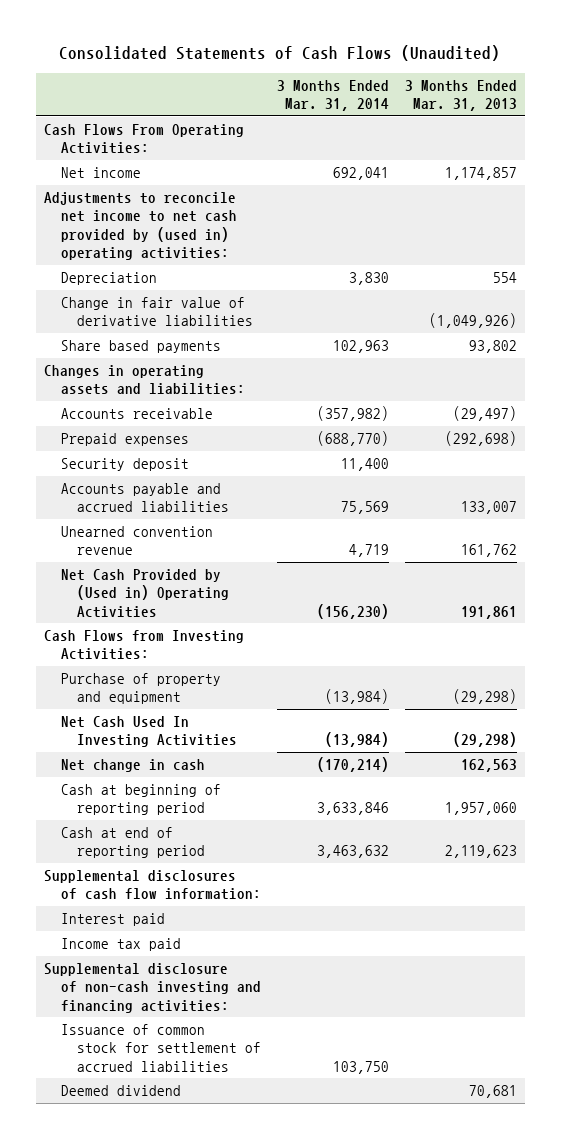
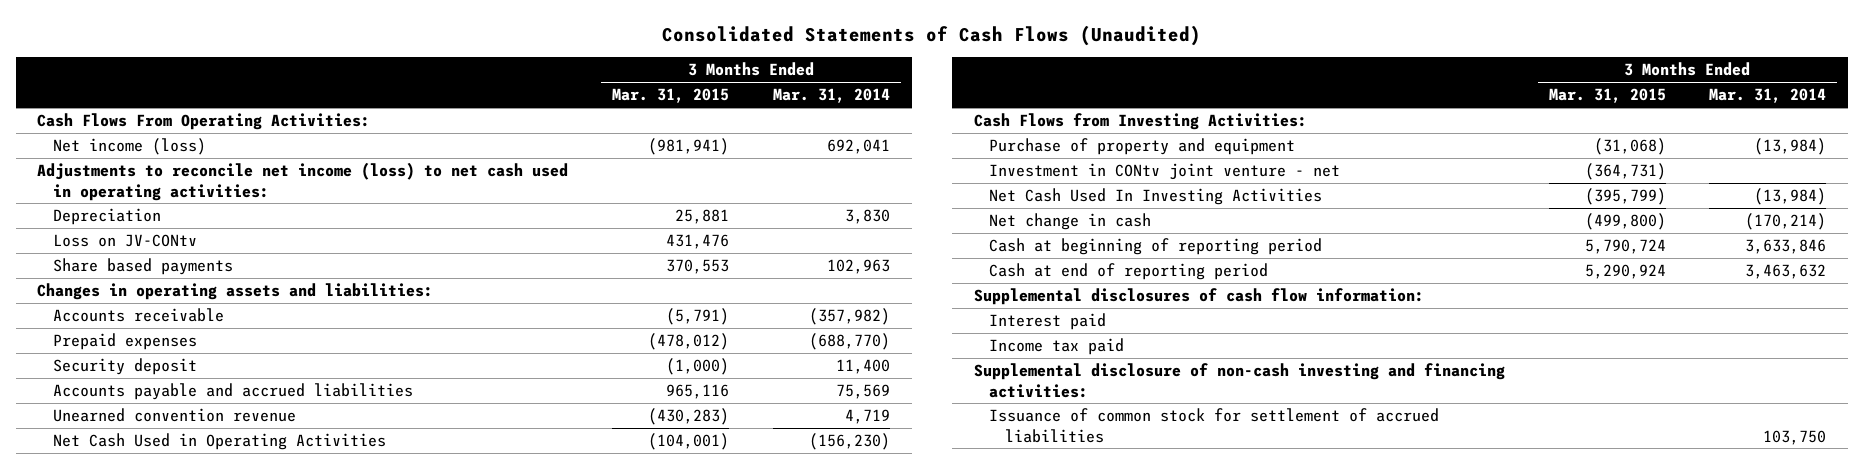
[404,79,517,112] 3 Months Ended Mar. 31, 2013 -> none
none -> [612,88,730,104] Mar. 31, 2015
[60,166,141,178] Net income -> [52,138,206,156] Net income (loss)
[43,191,237,261] Adjustments to reconcile net income to net cash provided by (used in) operating activities: -> [37,162,569,201] Adjustments to reconcile net income (loss) to net cash used in operating activities:
[60,296,254,327] Change in fair value of derivative liabilities -> none
none -> [52,234,197,248] Loss on JV-CONtv
[60,568,230,618] Net Cash Provided by (Used in) Operating Activities -> [52,433,386,451] Net Cash Used in Operating Activities
none -> [989,163,1341,181] Investment in CONtv joint venture - net
[60,1084,181,1096] Deemed dividend -> none

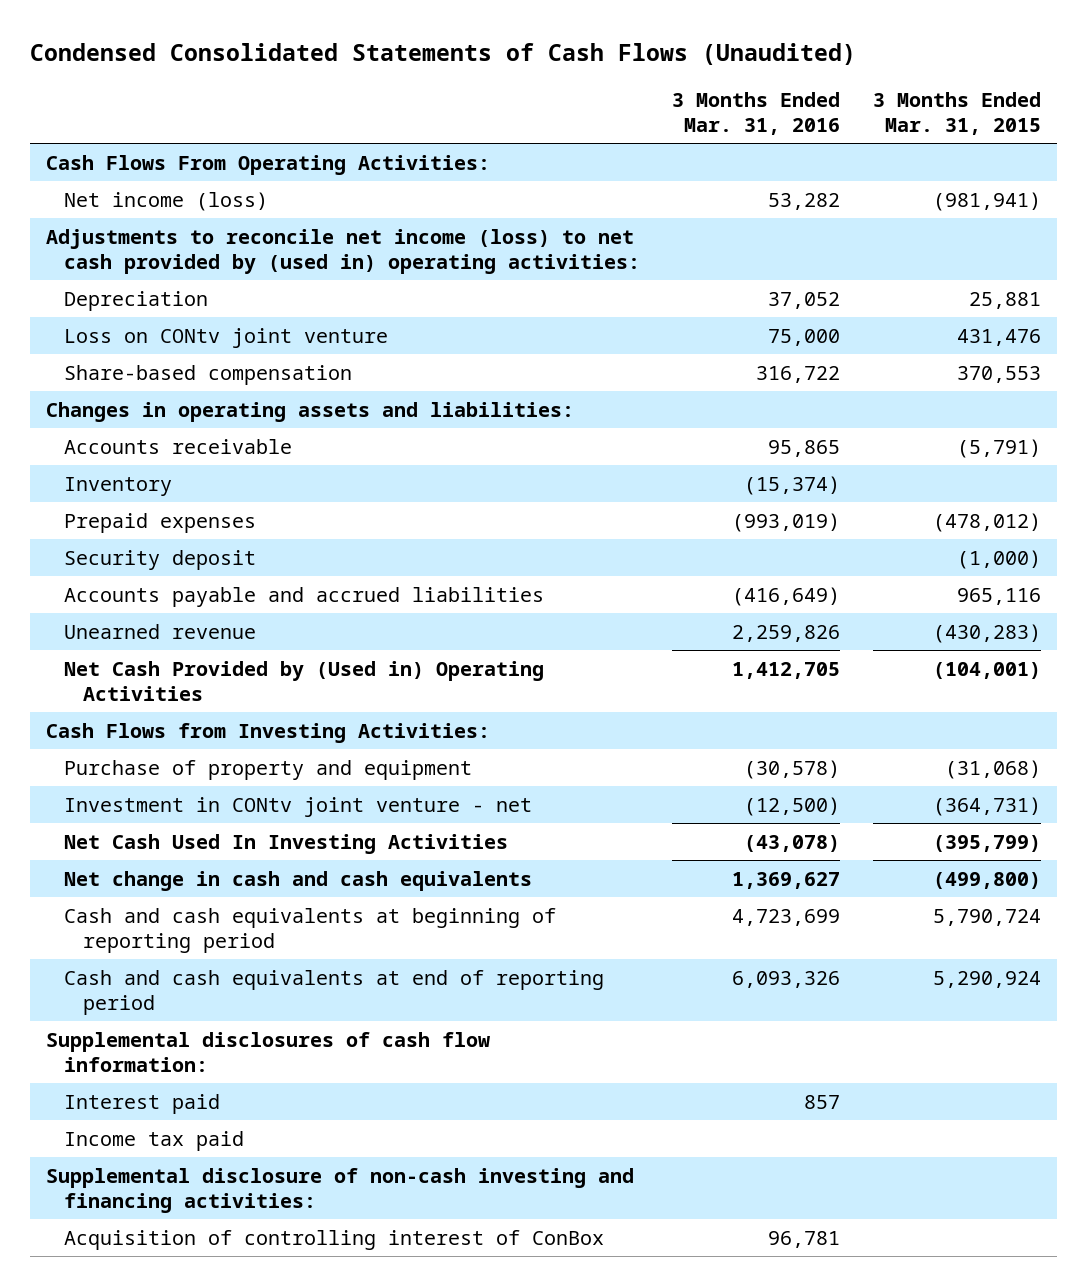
[661,24,1201,46] Consolidated Statements of Cash Flows (Unaudited) -> [29,42,856,65] Condensed Consolidated Statements of Cash Flows (Unaudited)
[772,88,890,104] Mar. 31, 2014 -> none
none -> [672,91,841,135] 3 Months Ended Mar. 31, 2016
[37,162,569,201] Adjustments to reconcile net income (loss) to net cash used in operating activities: -> [45,228,641,274] Adjustments to reconcile net income (loss) to net cash provided by (used in) operating activities:
[52,234,197,248] Loss on JV-CONtv -> [64,327,389,348] Loss on CONtv joint venture
[52,258,233,276] Share based payments -> [64,364,353,385] Share-based compensation
none -> [64,476,173,496] Inventory
[52,408,296,423] Unearned convention revenue -> [64,623,257,639] Unearned revenue
[52,433,386,451] Net Cash Used in Operating Activities -> [64,660,545,701] Net Cash Provided by (Used in) Operating Activities
[989,213,1152,231] Net change in cash -> [64,870,533,891] Net change in cash and cash equivalents
[989,238,1323,256] Cash at beginning of reporting period -> [64,907,557,953] Cash and cash equivalents at beginning of reporting period
[989,263,1269,281] Cash at end of reporting period -> [64,969,605,1015] Cash and cash equivalents at end of reporting period
[989,408,1440,443] Issuance of common stock for settlement of accrued liabilities -> [64,1229,605,1250] Acquisition of controlling interest of ConBox

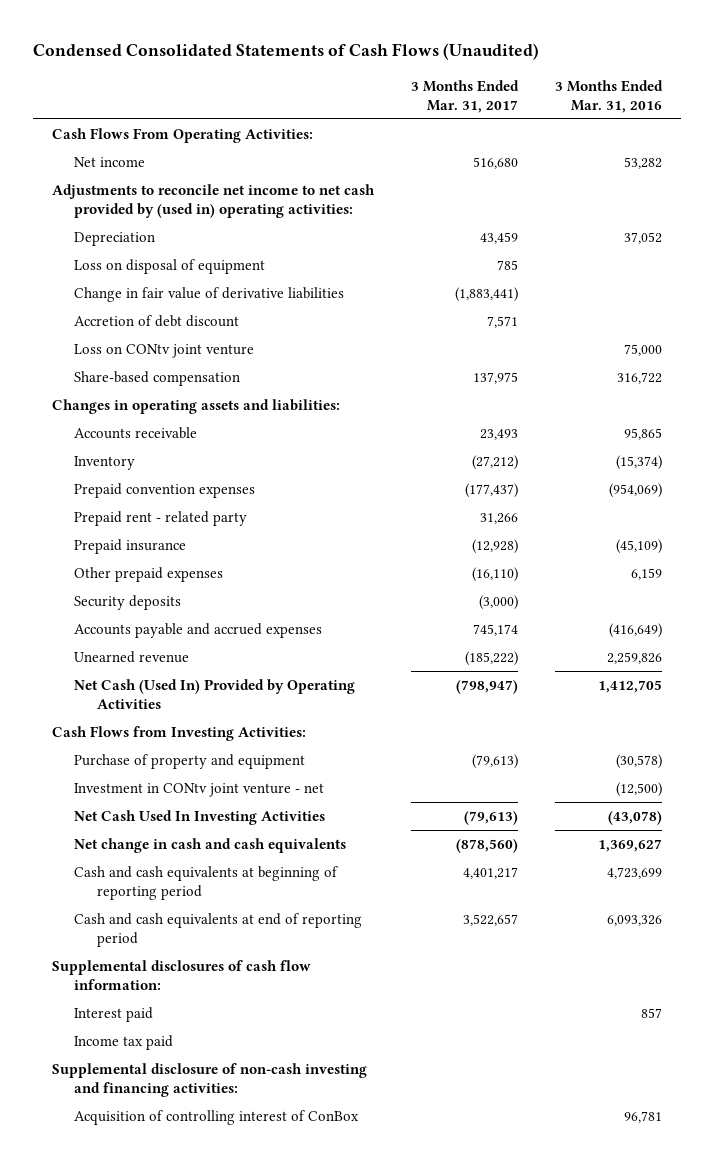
[872,91,1041,135] 3 Months Ended Mar. 31, 2015 -> none
none -> [411,79,520,113] 3 Months Ended Mar. 31, 2017
[64,191,269,211] Net income (loss) -> [74,156,146,167] Net income
[45,228,641,274] Adjustments to reconcile net income (loss) to net cash provided by (used in) operating activities: -> [51,183,375,218] Adjustments to reconcile net income to net cash provided by (used in) operating activities:
none -> [74,258,266,274] Loss on disposal of equipment
none -> [74,286,345,302] Change in fair value of derivative liabilities
none -> [74,314,240,327] Accretion of debt discount
[64,512,257,533] Prepaid expenses -> [74,482,256,498] Prepaid convention expenses
[732,512,841,532] (993,019) -> [609,482,663,498] (954,069)
none -> [74,510,248,526] Prepaid rent - related party
none -> [74,538,187,554] Prepaid insurance
none -> [74,566,224,582] Other prepaid expenses
[64,549,257,570] Security deposit -> [74,594,182,610] Security deposits
[64,586,545,607] Accounts payable and accrued liabilities -> [74,622,323,638] Accounts payable and accrued expenses
[64,660,545,701] Net Cash Provided by (Used in) Operating Activities -> [74,678,356,709] Net Cash (Used In) Provided by Operating Activities

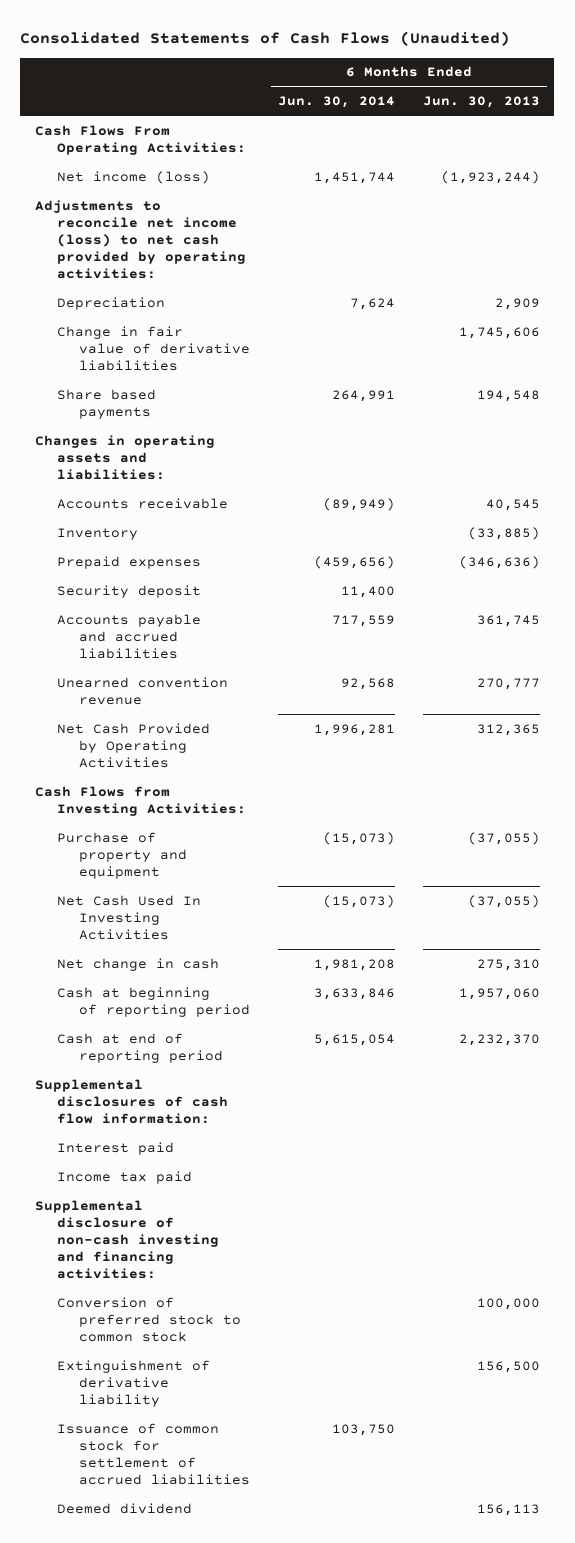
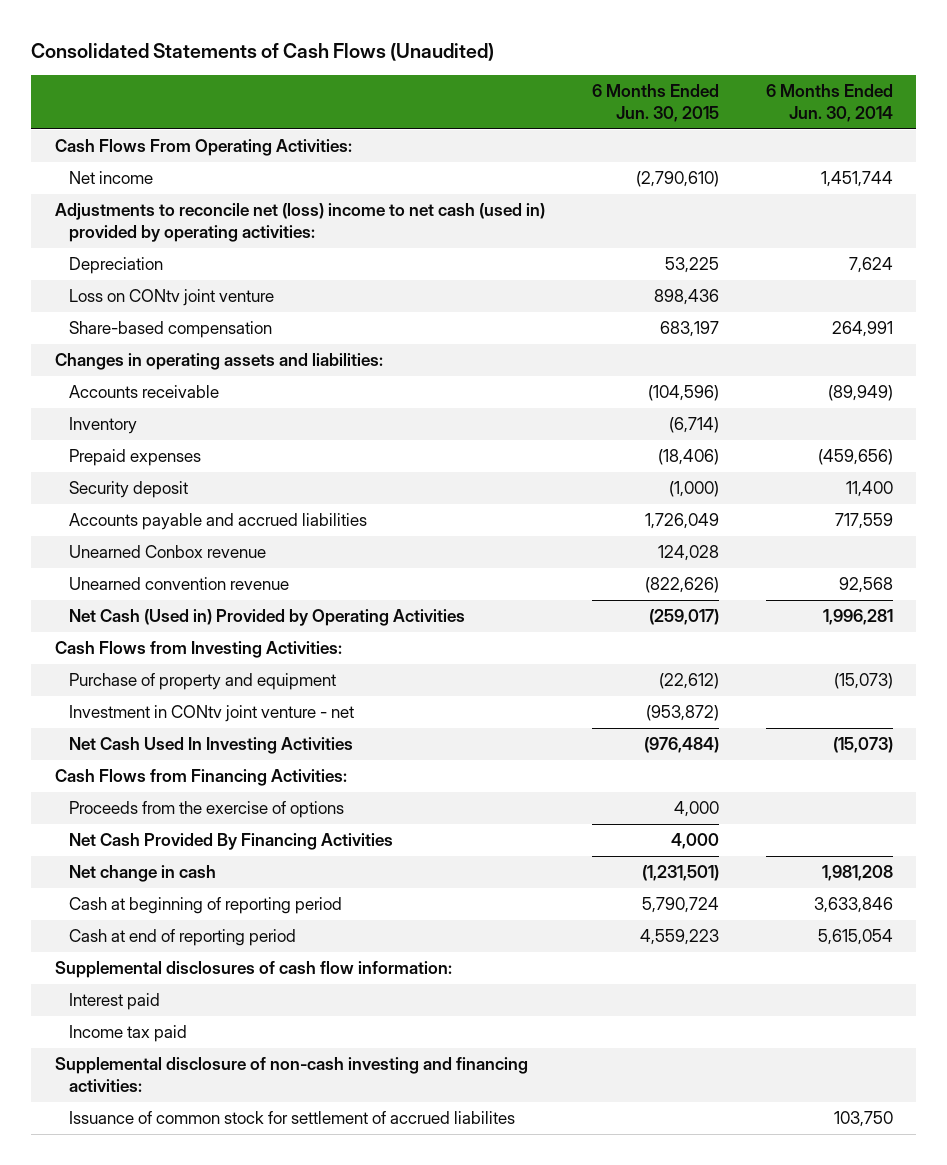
[423,95,541,108] Jun. 30, 2013 -> none
none -> [591,84,719,122] 6 Months Ended Jun. 30, 2015
[56,170,210,184] Net income (loss) -> [69,171,154,185] Net income
[34,199,246,280] Adjustments to reconcile net income (loss) to net cash provided by operating activities: -> [54,203,545,242] Adjustments to reconcile net (loss) income to net cash (used in) provided by operating activities:
[56,325,251,371] Change in fair value of derivative liabilities -> none
none -> [69,289,275,307] Loss on CONtv joint venture
[56,388,156,419] Share based payments -> [69,321,273,339] Share-based compensation
none -> [69,545,267,559] Unearned Conbox revenue
[56,722,210,768] Net Cash Provided by Operating Activities -> [69,609,466,627] Net Cash (Used in) Provided by Operating Activities
none -> [69,705,355,723] Investment in CONtv joint venture - net
none -> [54,769,347,787] Cash Flows from Financing Activities:
none -> [69,801,345,819] Proceeds from the exercise of options
none -> [69,833,394,851] Net Cash Provided By Financing Activities
[56,1296,242,1342] Conversion of preferred stock to common stock -> none
[56,1359,210,1407] Extinguishment of derivative liability -> none
[56,1502,192,1514] Deemed dividend -> none
[56,1422,251,1486] Issuance of common stock for settlement of accrued liabilities -> [69,1111,516,1125] Issuance of common stock for settlement of accrued liabilites

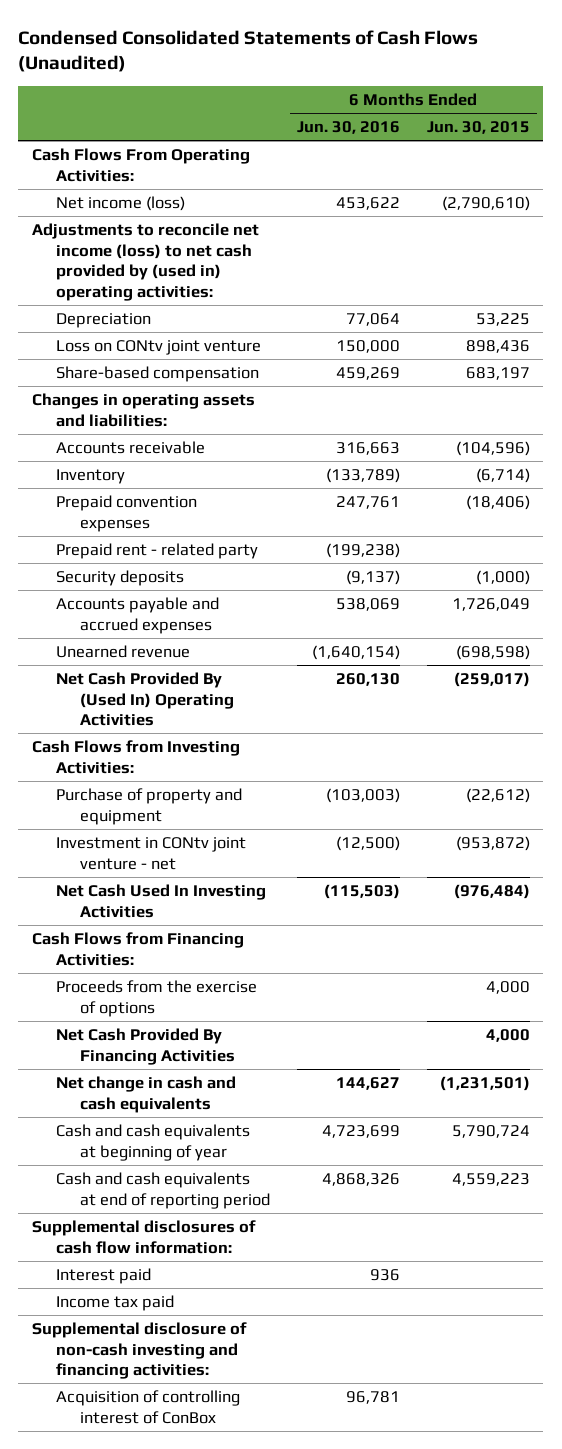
[31,42,495,61] Consolidated Statements of Cash Flows (Unaudited) -> [18,29,479,73] Condensed Consolidated Statements of Cash Flows (Unaudited)
[765,84,893,122] 6 Months Ended Jun. 30, 2014 -> none
none -> [296,120,400,134] Jun. 30, 2016
[69,171,154,185] Net income -> [55,195,185,211] Net income (loss)
[54,203,545,242] Adjustments to reconcile net (loss) income to net cash (used in) provided by operating activities: -> [31,222,259,301] Adjustments to reconcile net income (loss) to net cash provided by (used in) operating activities:
[69,545,267,559] Unearned Conbox revenue -> none
[69,449,202,467] Prepaid expenses -> [55,494,197,532] Prepaid convention expenses
none -> [55,542,258,559] Prepaid rent - related party
[69,481,189,499] Security deposit -> [55,569,184,586] Security deposits
[69,513,368,531] Accounts payable and accrued liabilities -> [55,596,219,634] Accounts payable and accrued expenses
[69,577,290,591] Unearned convention revenue -> [55,644,190,658] Unearned revenue
[644,577,719,594] (822,626) -> [455,644,530,660] (698,598)
[69,609,466,627] Net Cash (Used in) Provided by Operating Activities -> [55,671,235,727] Net Cash Provided By (Used In) Operating Activities
[69,865,217,883] Net change in cash -> [55,1075,236,1113] Net change in cash and cash equivalents
[69,897,343,915] Cash at beginning of reporting period -> [55,1123,250,1161] Cash and cash equivalents at beginning of year
[69,929,297,947] Cash at end of reporting period -> [55,1171,271,1209] Cash and cash equivalents at end of reporting period
[69,1111,516,1125] Issuance of common stock for settlement of accrued liabilites -> [55,1389,240,1424] Acquisition of controlling interest of ConBox

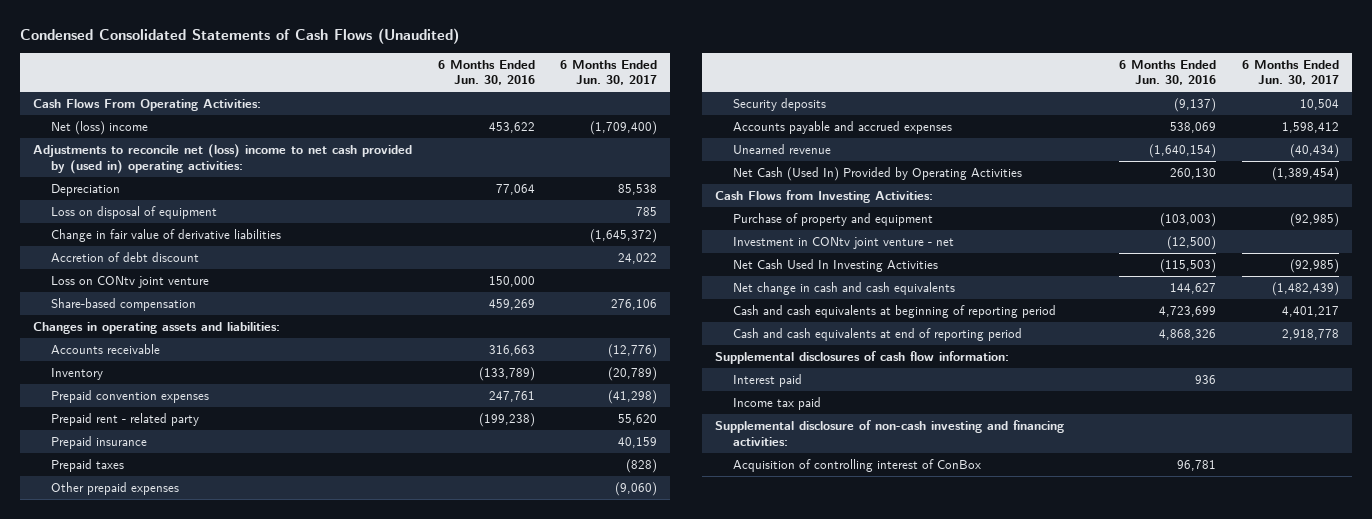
[426,120,530,134] Jun. 30, 2015 -> none
none -> [560,59,658,86] 6 Months Ended Jun. 30, 2017
[55,195,185,211] Net income (loss) -> [50,120,148,135] Net (loss) income
[31,222,259,301] Adjustments to reconcile net income (loss) to net cash provided by (used in) operating activities: -> [32,143,412,174] Adjustments to reconcile net (loss) income to net cash provided by (used in) operating activities:
none -> [50,205,217,219] Loss on disposal of equipment
none -> [50,228,281,242] Change in fair value of derivative liabilities
none -> [50,251,199,262] Accretion of debt discount
none -> [50,435,147,449] Prepaid insurance
none -> [50,458,124,472] Prepaid taxes
none -> [50,481,179,495] Other prepaid expenses
[55,671,235,727] Net Cash Provided By (Used In) Operating Activities -> [732,166,1022,181] Net Cash (Used In) Provided by Operating Activities
[31,931,244,966] Cash Flows from Financing Activities: -> none
[55,979,257,1017] Proceeds from the exercise of options -> none
[55,1027,236,1065] Net Cash Provided By Financing Activities -> none
[55,1123,250,1161] Cash and cash equivalents at beginning of year -> [732,304,1056,318] Cash and cash equivalents at beginning of reporting period

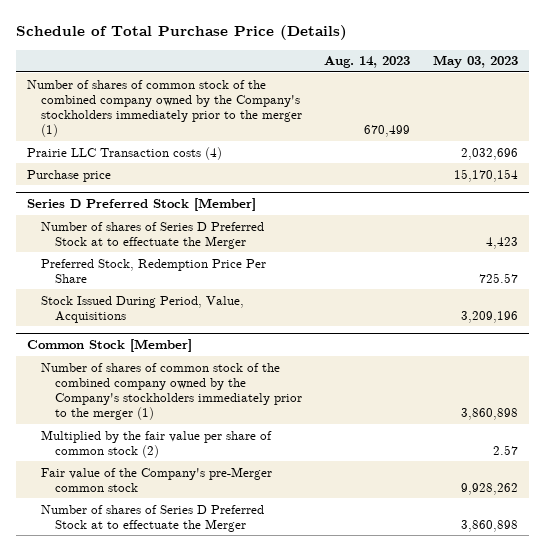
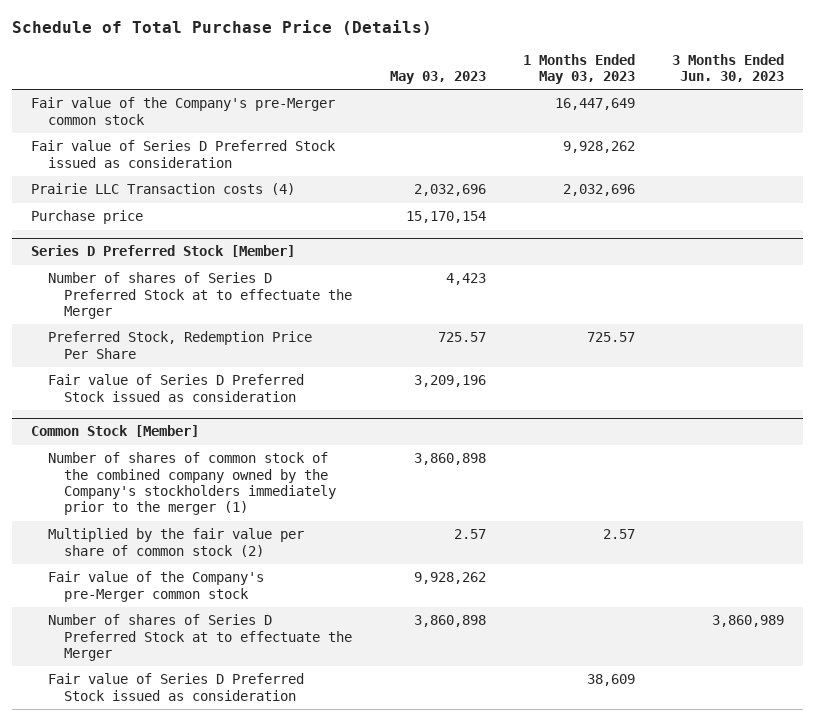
[324,56,411,69] Aug. 14, 2023 -> none
none -> [523,53,636,84] 1 Months Ended May 03, 2023
none -> [672,53,785,82] 3 Months Ended Jun. 30, 2023
[27,79,302,138] Number of shares of common stock of the combined company owned by the Company's stockholders immediately prior to the merger (1) -> none
none -> [30,97,335,125] Fair value of the Company's pre-Merger common stock
none -> [30,140,336,168] Fair value of Series D Preferred Stock issued as consideration
[40,295,244,323] Stock Issued During Period, Value, Acquisitions -> [47,374,304,402] Fair value of Series D Preferred Stock issued as consideration
none -> [47,673,304,701] Fair value of Series D Preferred Stock issued as consideration

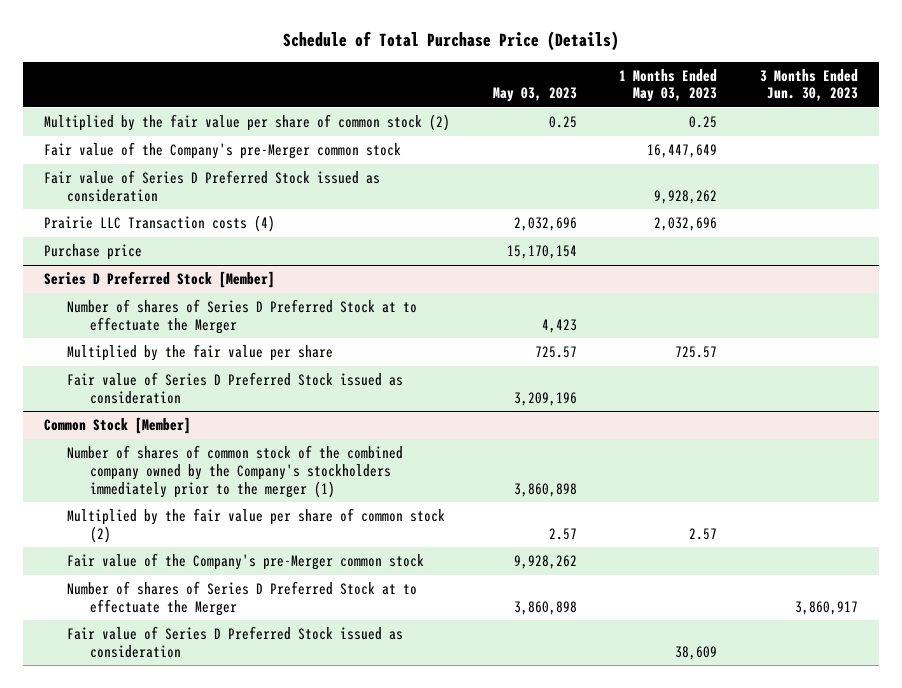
none -> [44,114,451,132] Multiplied by the fair value per share of common stock (2)
[47,331,312,359] Preferred Stock, Redemption Price Per Share -> [66,344,333,362] Multiplied by the fair value per share
[712,615,785,628] 3,860,989 -> [794,600,858,615] 3,860,917

